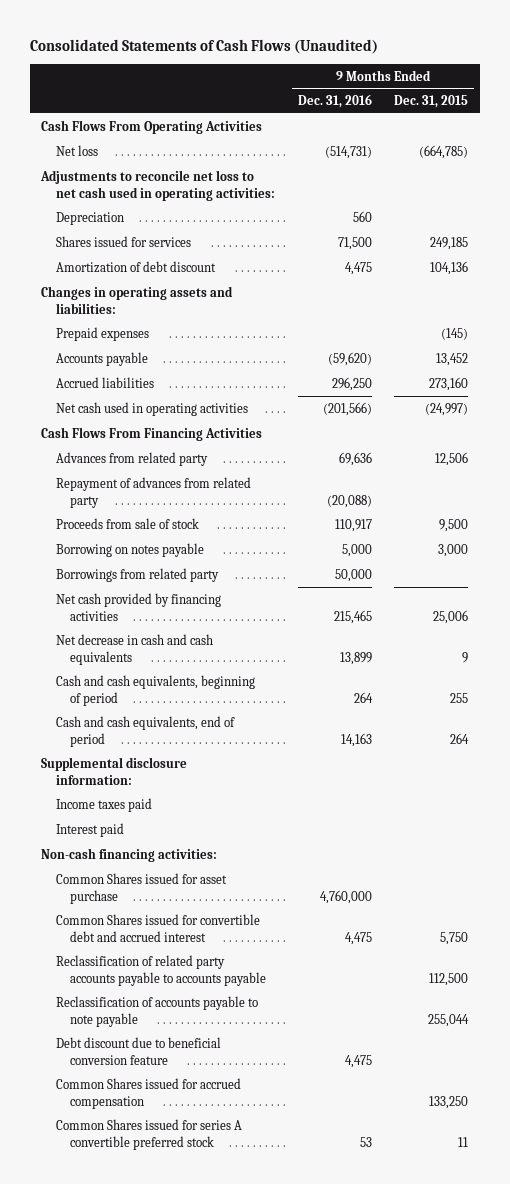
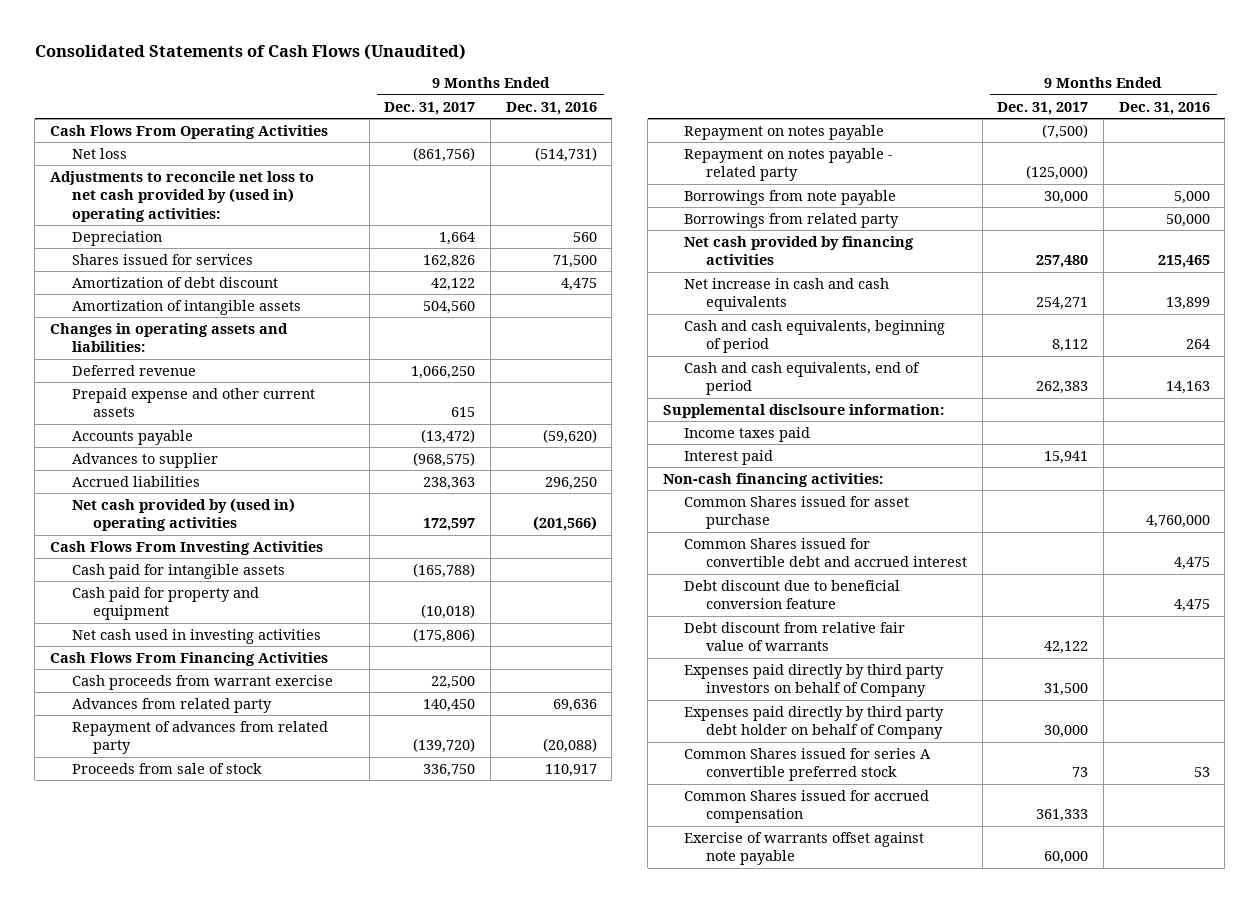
[394,95,469,109] Dec. 31, 2015 -> none
none -> [384,101,476,115] Dec. 31, 2017
[40,169,275,201] Adjustments to reconcile net loss to net cash used in operating activities: -> [50,170,315,222] Adjustments to reconcile net loss to net cash provided by (used in) operating activities:
none -> [71,299,301,315] Amortization of intangible assets
[55,326,149,341] Prepaid expenses -> none
none -> [71,364,196,376] Deferred revenue
none -> [71,387,315,418] Prepaid expense and other current assets
none -> [71,452,218,468] Advances to supplier
[55,401,248,416] Net cash used in operating activities -> [71,497,295,532] Net cash provided by (used in) operating activities
none -> [50,540,324,555] Cash Flows From Investing Activities
none -> [71,563,285,579] Cash paid for intangible assets
none -> [71,586,259,621] Cash paid for property and equipment
none -> [71,628,321,644] Net cash used in investing activities
none -> [71,674,333,690] Cash proceeds from warrant exercise
none -> [684,124,885,140] Repayment on notes payable
none -> [684,147,894,182] Repayment on notes payable - related party
[55,542,204,557] Borrowing on notes payable -> [684,189,897,205] Borrowings from note payable
[55,633,213,665] Net decrease in cash and cash equivalents -> [684,277,890,312] Net increase in cash and cash equivalents
[41,756,188,785] Supplemental disclosure information: -> [662,403,944,418] Supplemental disclsoure information:
[55,954,267,986] Reclassification of related party accounts payable to accounts payable -> none
[55,995,258,1027] Reclassification of accounts payable to note payable -> none
none -> [684,621,906,652] Debt discount from relative fair value of warrants
none -> [684,663,945,698] Expenses paid directly by third party investors on behalf of Company
none -> [684,705,945,740] Expenses paid directly by third party debt holder on behalf of Company
[55,1077,241,1109] Common Shares issued for accrued compensation -> [684,789,930,824] Common Shares issued for accrued compensation
none -> [684,831,925,866] Exercise of warrants offset against note payable

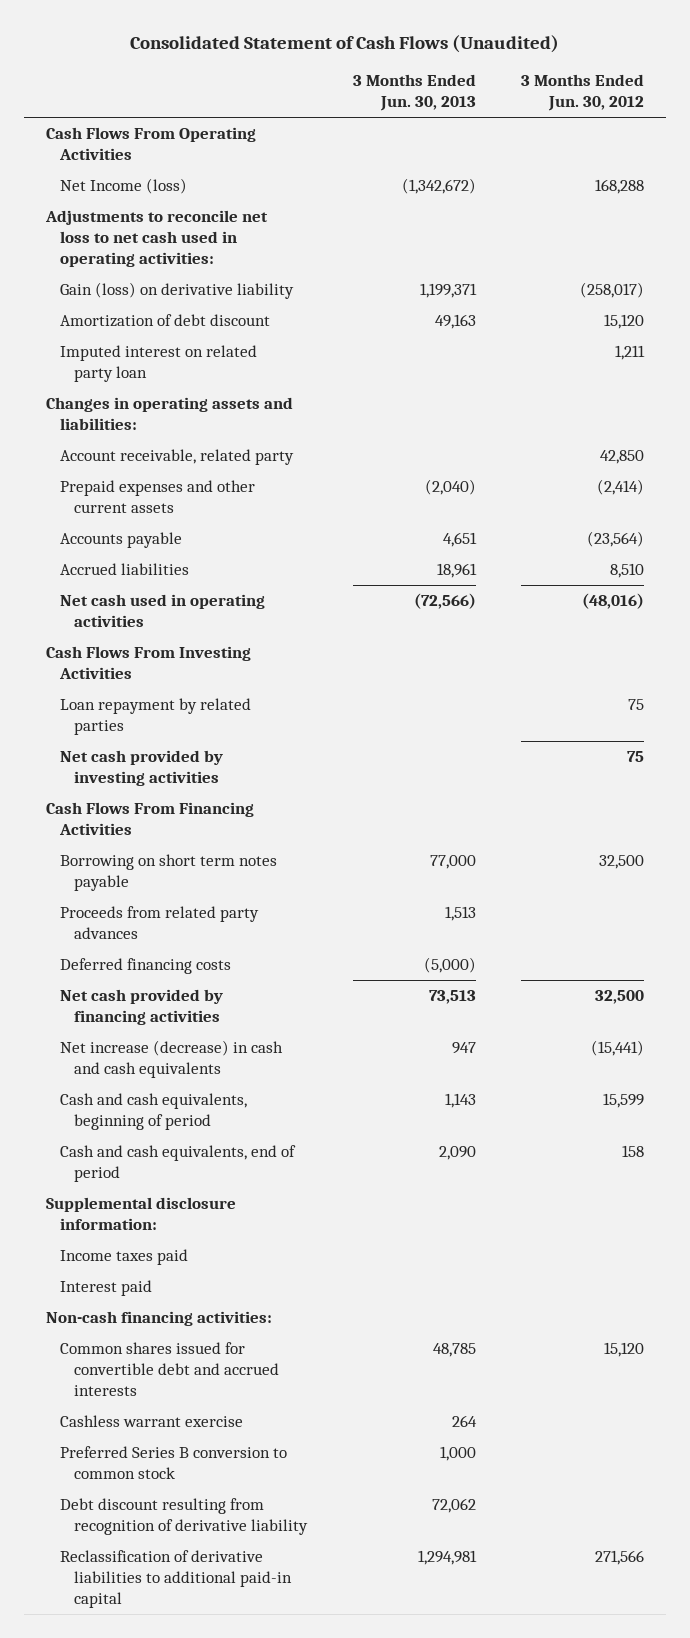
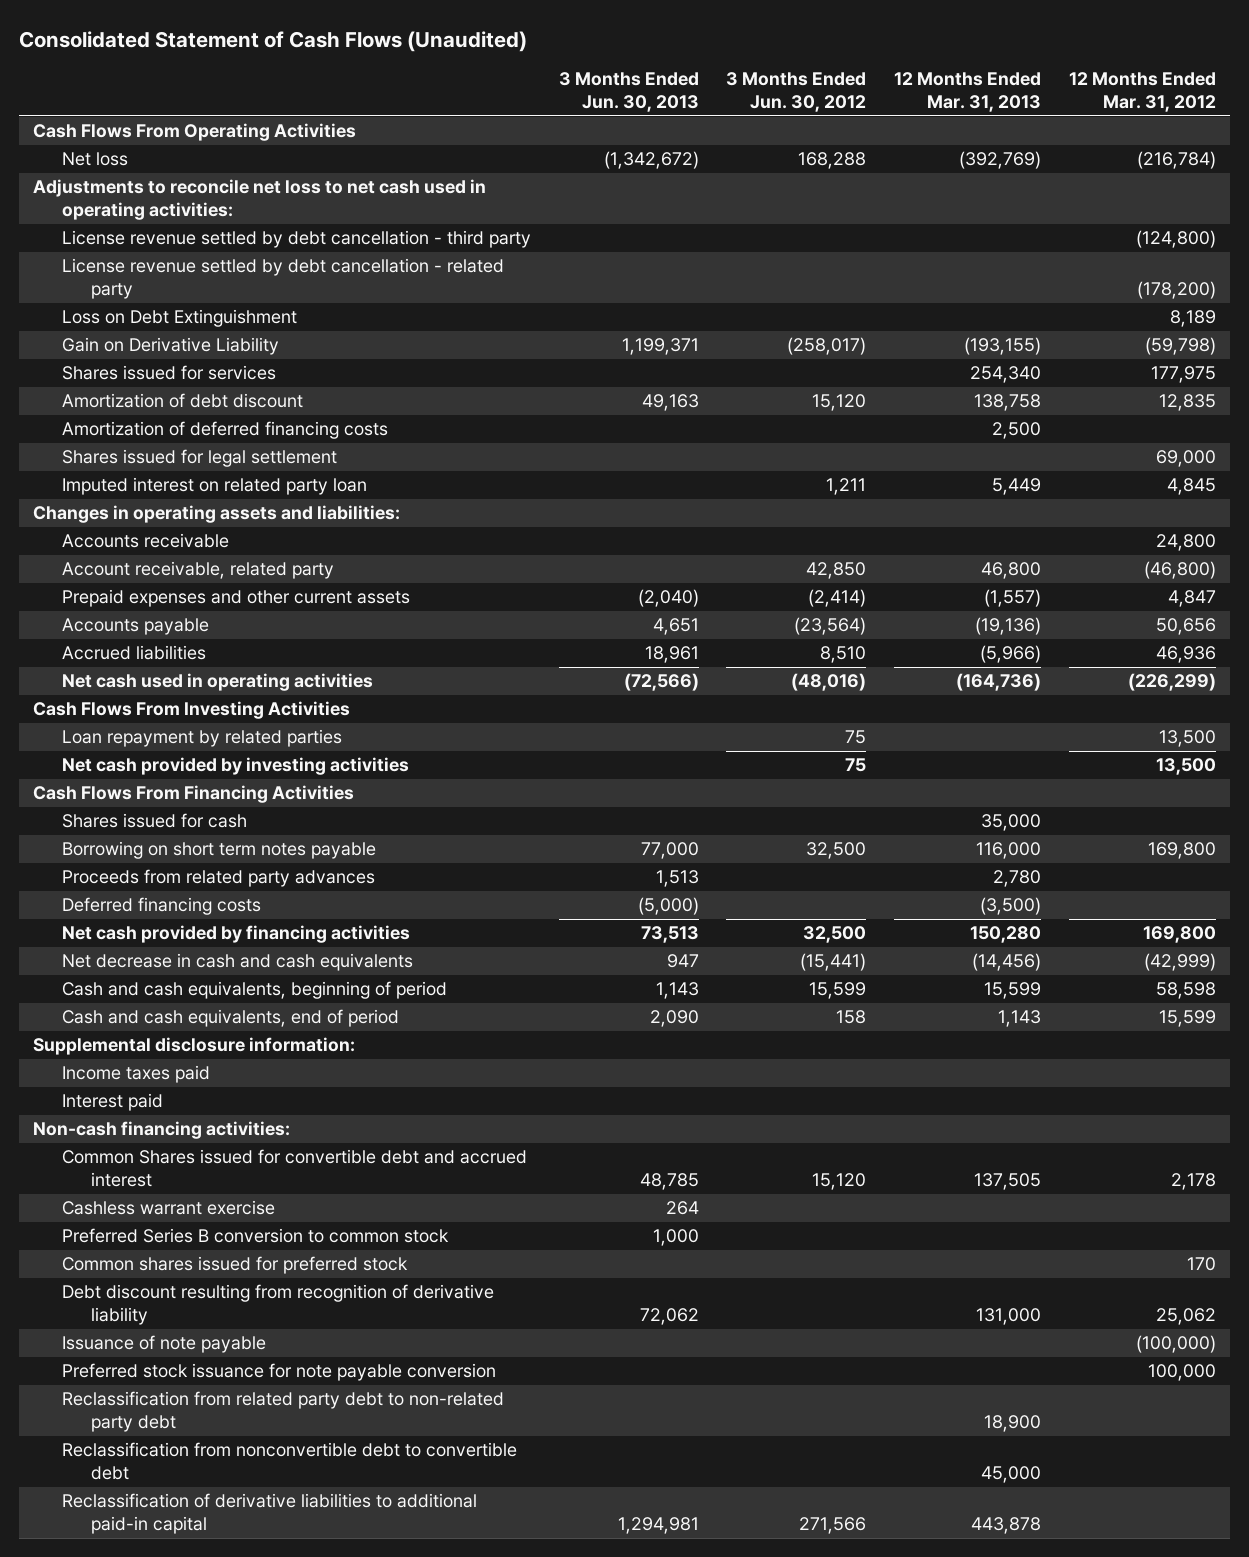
none -> [894,72,1042,112] 12 Months Ended Mar. 31, 2013
none -> [1069,72,1217,112] 12 Months Ended Mar. 31, 2012
[60,178,188,195] Net Income (loss) -> [61,152,128,167] Net loss
none -> [61,230,531,249] License revenue settled by debt cancellation - third party
none -> [61,258,504,300] License revenue settled by debt cancellation - related party
none -> [61,309,297,328] Loss on Debt Extinguishment
[60,282,295,300] Gain (loss) on derivative liability -> [61,337,279,356] Gain on Derivative Liability
none -> [61,365,276,381] Shares issued for services
none -> [61,421,388,440] Amortization of deferred financing costs
none -> [61,449,337,468] Shares issued for legal settlement
none -> [61,533,229,549] Accounts receivable
none -> [61,813,247,829] Shares issued for cash
[60,1040,284,1078] Net increase (decrease) in cash and cash equivalents -> [61,953,413,972] Net decrease in cash and cash equivalents
[60,1342,280,1396] Common shares issued for convertible debt and accrued interests -> [61,1149,527,1188] Common Shares issued for convertible debt and accrued interest
none -> [61,1256,408,1275] Common shares issued for preferred stock
none -> [61,1335,266,1354] Issuance of note payable
none -> [61,1363,496,1382] Preferred stock issuance for note payable conversion
none -> [61,1391,504,1433] Reclassification from related party debt to non-related party debt
none -> [61,1442,517,1481] Reclassification from nonconvertible debt to convertible debt

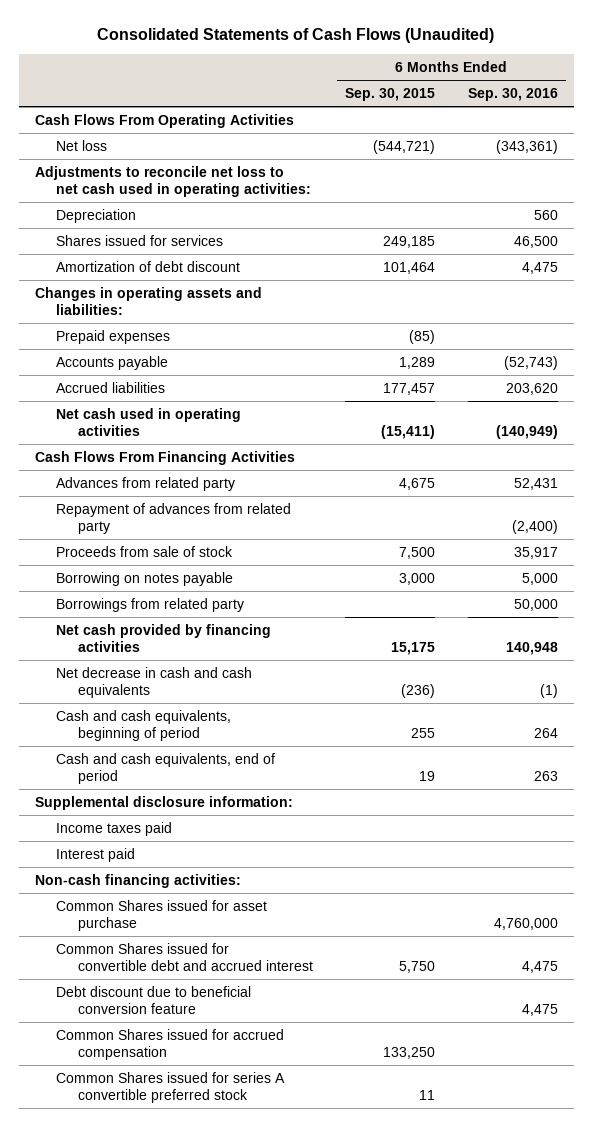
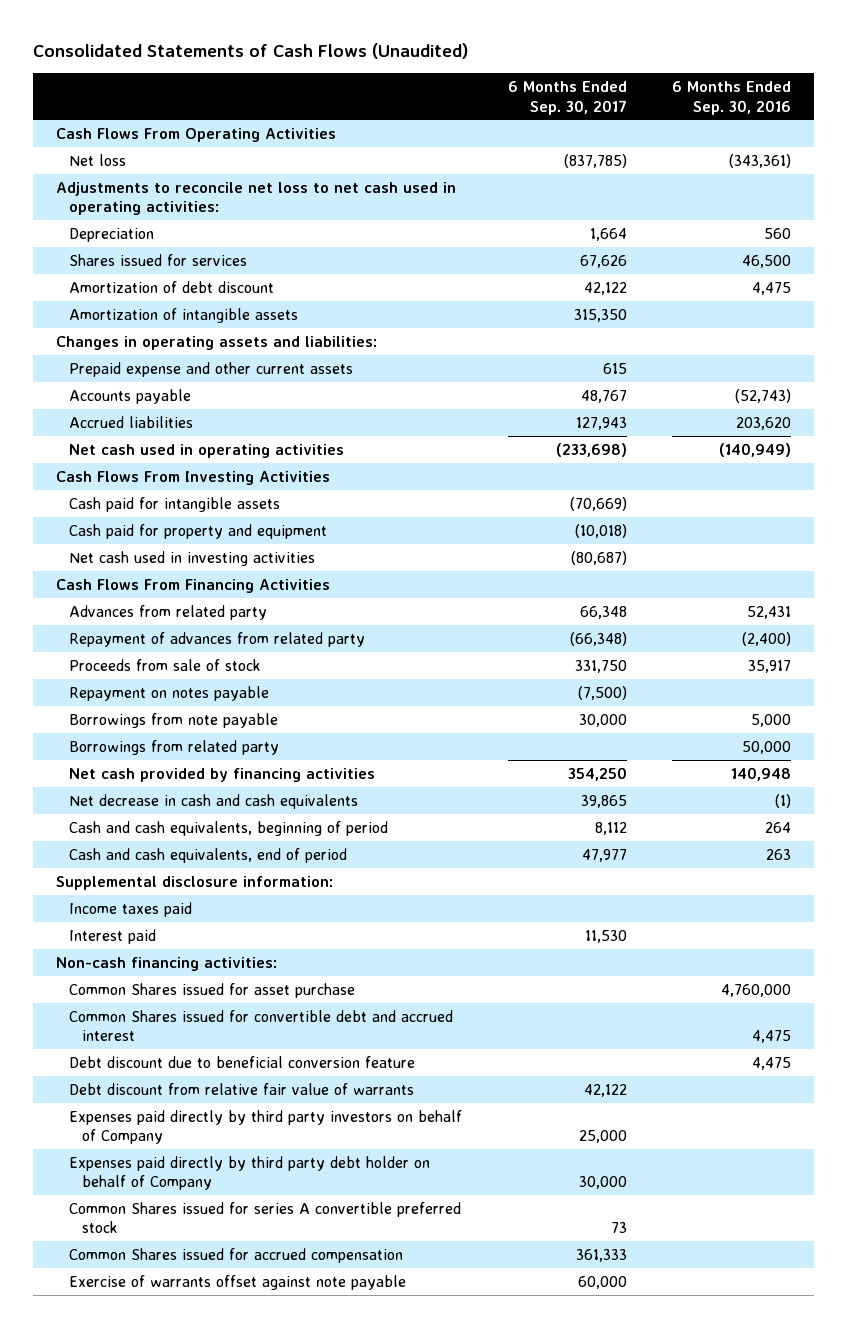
[345,87,436,101] Sep. 30, 2015 -> none
none -> [507,81,627,115] 6 Months Ended Sep. 30, 2017
none -> [68,307,298,323] Amortization of intangible assets
[56,329,171,344] Prepaid expenses -> none
none -> [68,361,353,377] Prepaid expense and other current assets
none -> [55,470,330,485] Cash Flows From Investing Activities
none -> [68,496,280,512] Cash paid for intangible assets
none -> [68,523,327,539] Cash paid for property and equipment
none -> [68,550,315,566] Net cash used in investing activities
none -> [68,685,269,701] Repayment on notes payable
[56,571,234,586] Borrowing on notes payable -> [68,712,278,728] Borrowings from note payable
none -> [68,1082,414,1095] Debt discount from relative fair value of warrants
none -> [68,1109,462,1145] Expenses paid directly by third party investors on behalf of Company
none -> [68,1155,430,1191] Expenses paid directly by third party debt holder on behalf of Company
[56,1028,285,1060] Common Shares issued for accrued compensation -> [68,1247,403,1263] Common Shares issued for accrued compensation
none -> [68,1274,406,1290] Exercise of warrants offset against note payable

